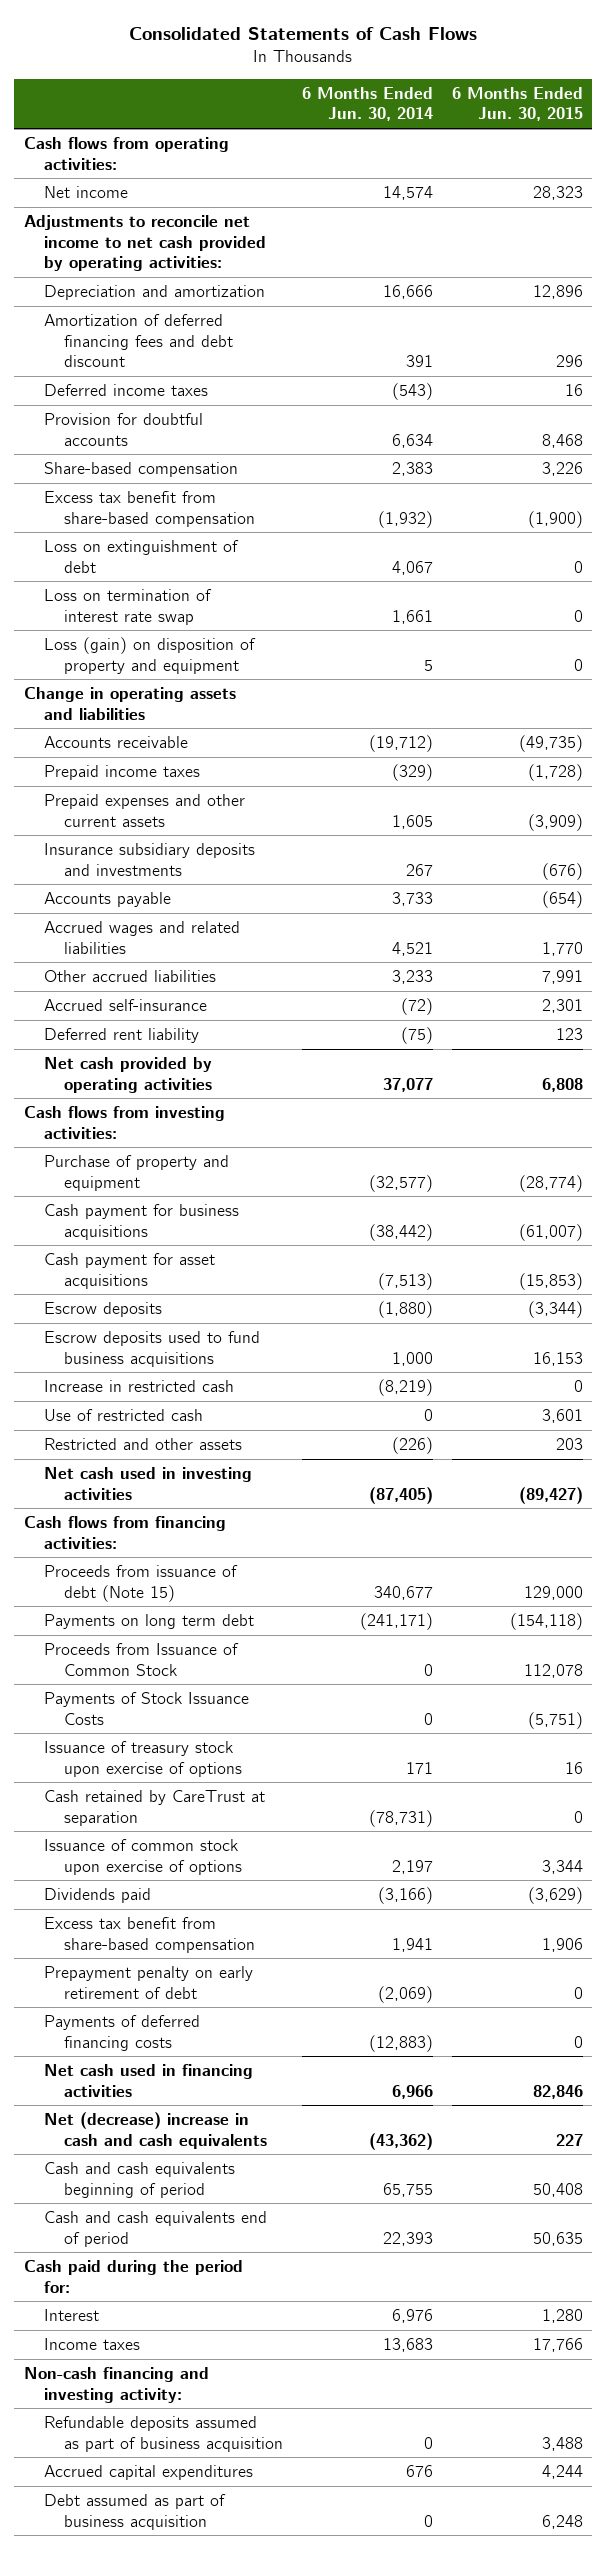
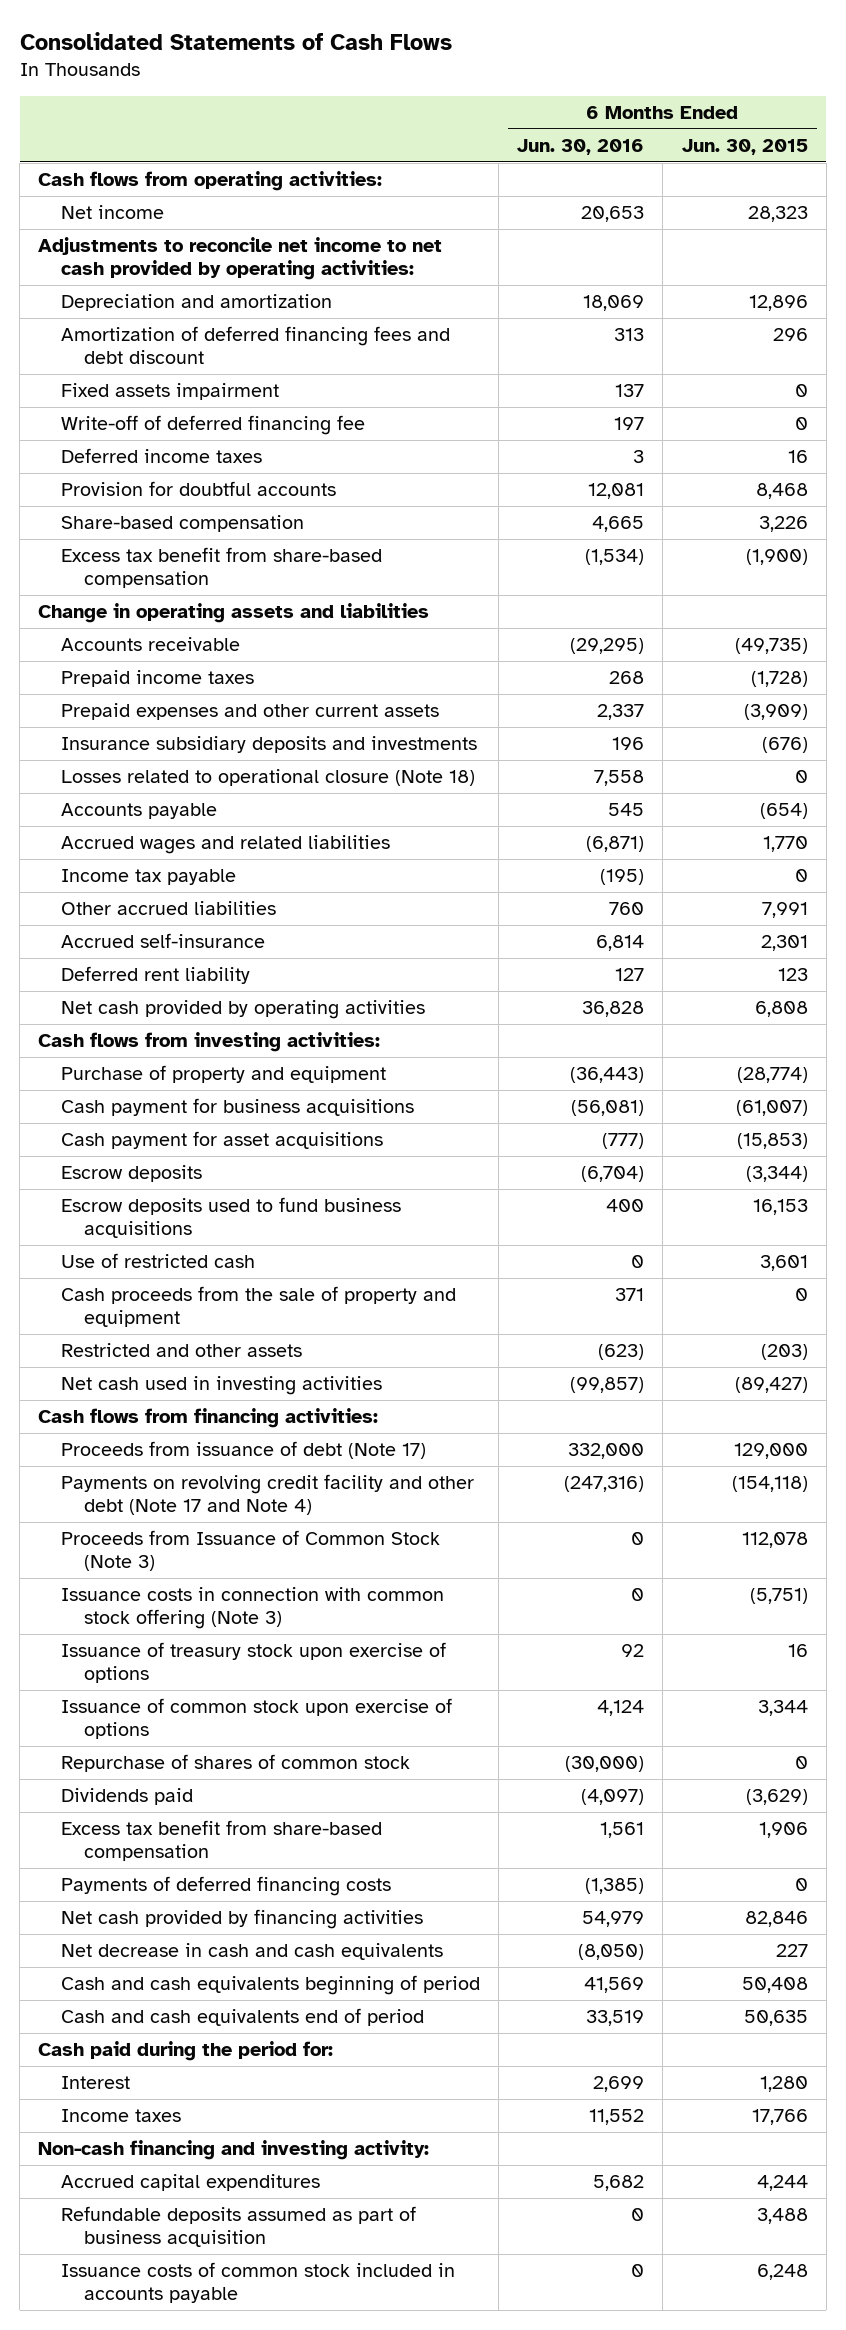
[301,87,433,122] 6 Months Ended Jun. 30, 2014 -> none
none -> [517,138,645,155] Jun. 30, 2016
none -> [61,383,280,401] Fixed assets impairment
none -> [61,415,366,436] Write-off of deferred financing fee
[44,540,240,573] Loss on extinguishment of debt -> none
[44,589,213,625] Loss on termination of interest rate swap -> none
[44,637,257,674] Loss (gain) on disposition of property and equipment -> none
none -> [61,769,476,787] Losses related to operational closure (Note 18)
none -> [61,869,237,886] Income tax payable
[44,1380,235,1393] Increase in restricted cash -> none
none -> [61,1286,457,1328] Cash proceeds from the sale of property and equipment
[555,1438,583,1451] 203 -> [760,1344,808,1361] (203)
[44,1565,239,1602] Proceeds from issuance of debt (Note 15) -> [61,1441,427,1460] Proceeds from issuance of debt (Note 17)
[44,1614,255,1630] Payments on long term debt -> [61,1474,475,1516] Payments on revolving credit facility and other debt (Note 17 and Note 4)
[44,1643,240,1676] Proceeds from Issuance of Common Stock -> [61,1530,441,1572] Proceeds from Issuance of Common Stock (Note 3)
[44,1692,250,1725] Payments of Stock Issuance Costs -> [61,1587,445,1630] Issuance costs in connection with common stock offering (Note 3)
[44,1790,266,1826] Cash retained by CareTrust at separation -> none
none -> [61,1754,411,1773] Repurchase of shares of common stock
[44,1966,254,1999] Prepayment penalty on early retirement of debt -> none
[44,2064,254,2097] Net cash used in financing activities -> [61,1909,424,1930] Net cash provided by financing activities
[44,2112,268,2149] Net (decrease) increase in cash and cash equivalents -> [61,1943,444,1961] Net decrease in cash and cash equivalents
[44,2416,284,2452] Refundable deposits assumed as part of business acquisition -> [61,2206,417,2248] Refundable deposits assumed as part of business acquisition
[44,2494,227,2530] Debt assumed as part of business acquisition -> [61,2262,456,2304] Issuance costs of common stock included in accounts payable

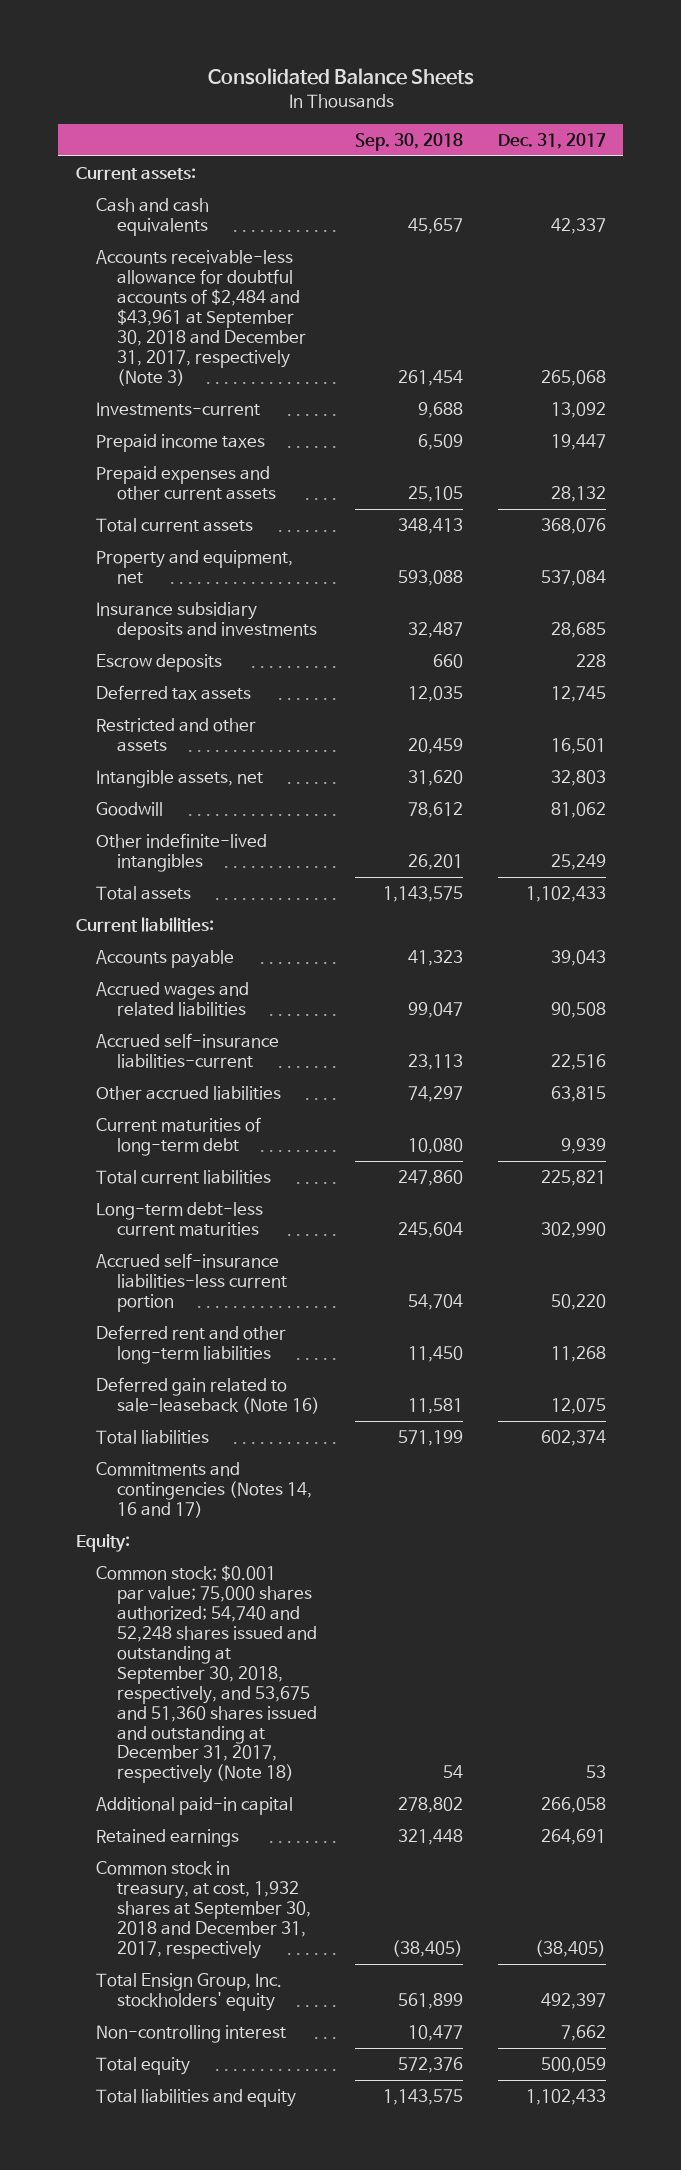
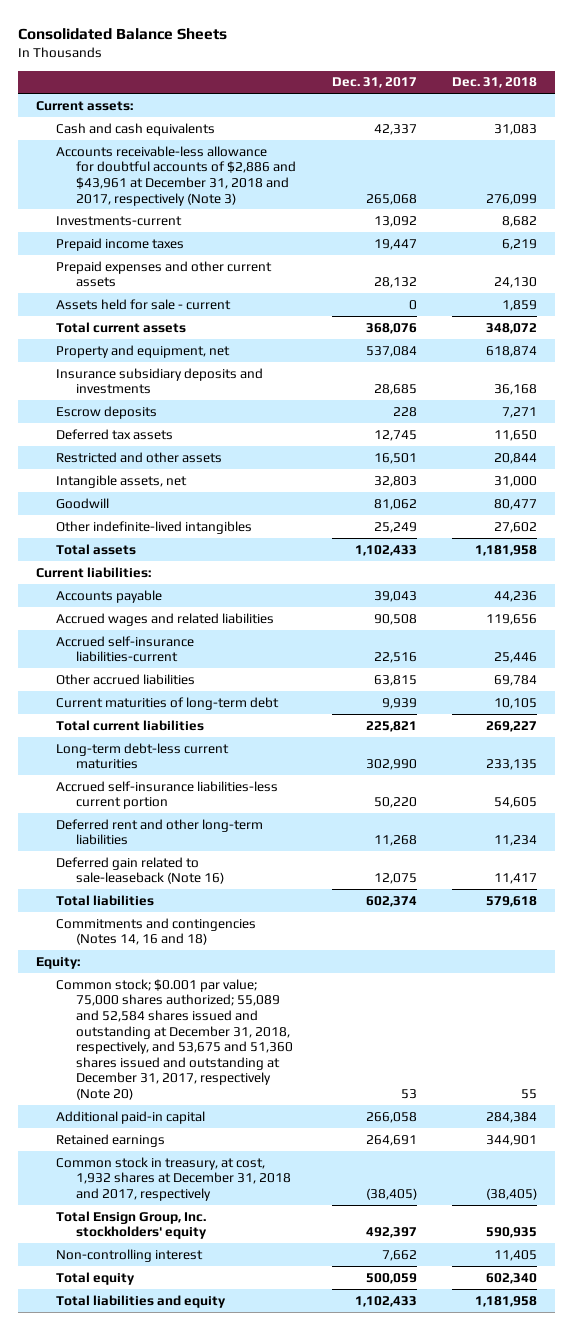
[354,132,463,151] Sep. 30, 2018 -> none
none -> [452,77,538,89] Dec. 31, 2018
[96,250,306,386] Accounts receivable-less allowance for doubtful accounts of $2,484 and $43,961 at September 30, 2018 and December 31, 2017, respectively (Note 3) -> [55,145,297,206] Accounts receivable-less allowance for doubtful accounts of $2,886 and $43,961 at December 31, 2018 and 2017, respectively (Note 3)
none -> [55,298,231,310] Assets held for sale - current
[96,1462,312,1518] Commitments and contingencies (Notes 14, 16 and 17) -> [55,917,256,946] Commitments and contingencies (Notes 14, 16 and 18)
[96,1565,317,1784] Common stock; $0.001 par value; 75,000 shares authorized; 54,740 and 52,248 shares issued and outstanding at September 30, 2018, respectively, and 53,675 and 51,360 shares issued and outstanding at December 31, 2017, respectively (Note 18) -> [55,978,294,1101] Common stock; $0.001 par value; 75,000 shares authorized; 55,089 and 52,584 shares issued and outstanding at December 31, 2018, respectively, and 53,675 and 51,360 shares issued and outstanding at December 31, 2017, respectively (Note 20)
[96,1861,311,1959] Common stock in treasury, at cost, 1,932 shares at September 30, 2018 and December 31, 2017, respectively -> [55,1156,292,1201] Common stock in treasury, at cost, 1,932 shares at December 31, 2018 and 2017, respectively

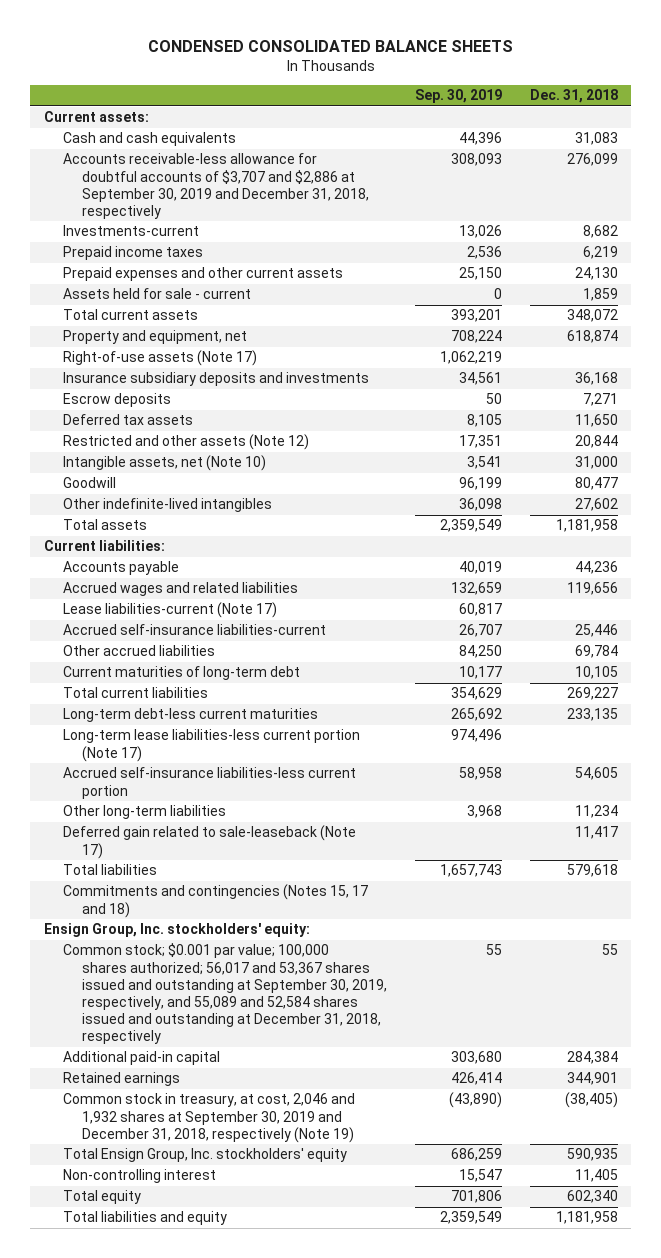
[18,27,228,40] Consolidated Balance Sheets -> [147,39,513,52] CONDENSED CONSOLIDATED BALANCE SHEETS
[331,77,417,89] Dec. 31, 2017 -> none
none -> [414,89,502,104] Sep. 30, 2019
[55,145,297,206] Accounts receivable-less allowance for doubtful accounts of $2,886 and $43,961 at December 31, 2018 and 2017, respectively (Note 3) -> [63,153,370,220] Accounts receivable-less allowance for doubtful accounts of $3,707 and $2,886 at September 30, 2019 and December 31, 2018, respectively
none -> [63,350,258,367] Right-of-use assets (Note 17)
[55,451,222,463] Restricted and other assets -> [63,434,310,451] Restricted and other assets (Note 12)
[55,474,187,488] Intangible assets, net -> [63,455,267,472] Intangible assets, net (Note 10)
none -> [63,602,278,619] Lease liabilities-current (Note 17)
none -> [63,729,361,762] Long-term lease liabilities-less current portion (Note 17)
[55,818,263,846] Deferred rent and other long-term liabilities -> [63,805,227,820] Other long-term liabilities
[55,856,225,885] Deferred gain related to sale-leaseback (Note 16) -> [63,825,357,859] Deferred gain related to sale-leaseback (Note 17)
[55,917,256,946] Commitments and contingencies (Notes 14, 16 and 18) -> [63,884,369,918] Commitments and contingencies (Notes 15, 17 and 18)
[35,956,80,969] Equity: -> [43,923,310,938] Ensign Group, Inc. stockholders' equity:
[55,978,294,1101] Common stock; $0.001 par value; 75,000 shares authorized; 55,089 and 52,584 shares issued and outstanding at December 31, 2018, respectively, and 53,675 and 51,360 shares issued and outstanding at December 31, 2017, respectively (Note 20) -> [63,943,388,1045] Common stock; $0.001 par value; 100,000 shares authorized; 56,017 and 53,367 shares issued and outstanding at September 30, 2019, respectively, and 55,089 and 52,584 shares issued and outstanding at December 31, 2018, respectively
[55,1156,292,1201] Common stock in treasury, at cost, 1,932 shares at December 31, 2018 and 2017, respectively -> [63,1093,356,1143] Common stock in treasury, at cost, 2,046 and 1,932 shares at September 30, 2019 and December 31, 2018, respectively (Note 19)

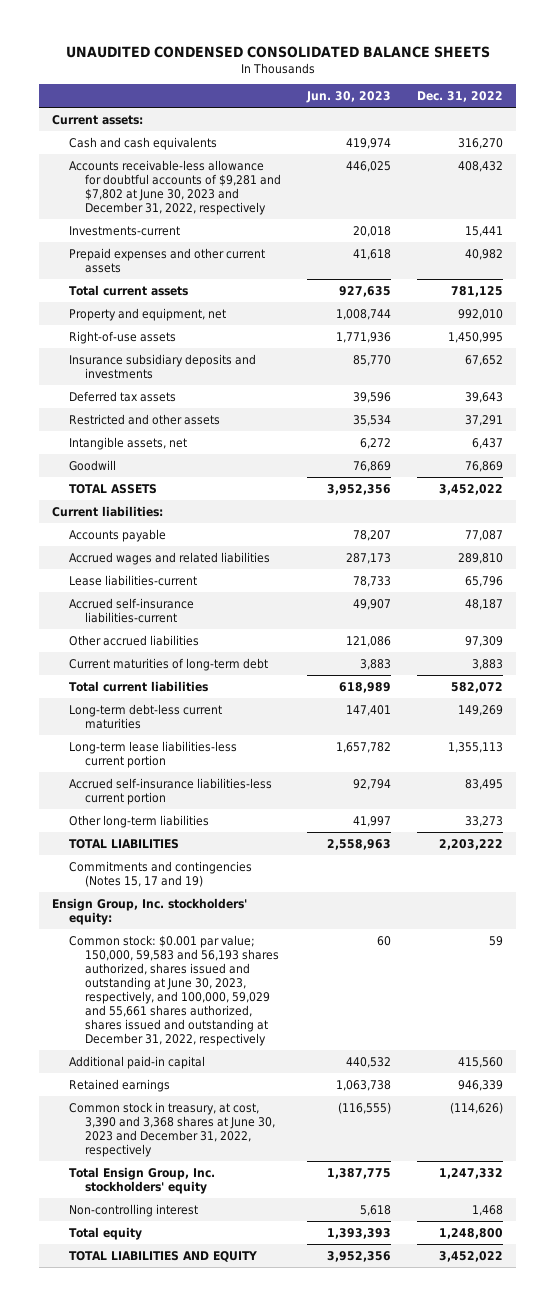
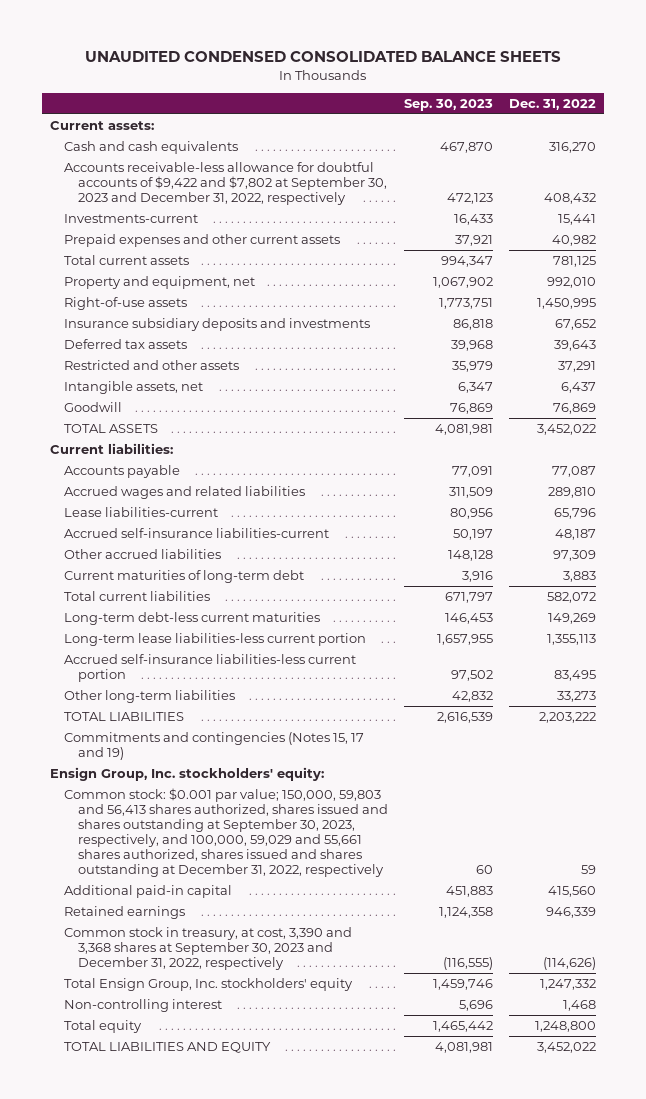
[306,90,392,103] Jun. 30, 2023 -> none
none -> [404,98,494,111] Sep. 30, 2023
[68,159,282,215] Accounts receivable-less allowance for doubtful accounts of $9,281 and $7,802 at June 30, 2023 and December 31, 2022, respectively -> [64,161,388,205] Accounts receivable-less allowance for doubtful accounts of $9,422 and $7,802 at September 30, 2023 and December 31, 2022, respectively
[68,934,280,1046] Common stock: $0.001 par value; 150,000, 59,583 and 56,193 shares authorized, shares issued and outstanding at June 30, 2023, respectively, and 100,000, 59,029 and 55,661 shares authorized, shares issued and outstanding at December 31, 2022, respectively -> [64,787,389,878] Common stock: $0.001 par value; 150,000, 59,803 and 56,413 shares authorized, shares issued and shares outstanding at September 30, 2023, respectively, and 100,000, 59,029 and 55,661 shares authorized, shares issued and shares outstanding at December 31, 2022, respectively
[68,1101,276,1157] Common stock in treasury, at cost, 3,390 and 3,368 shares at June 30, 2023 and December 31, 2022, respectively -> [64,926,353,970] Common stock in treasury, at cost, 3,390 and 3,368 shares at September 30, 2023 and December 31, 2022, respectively

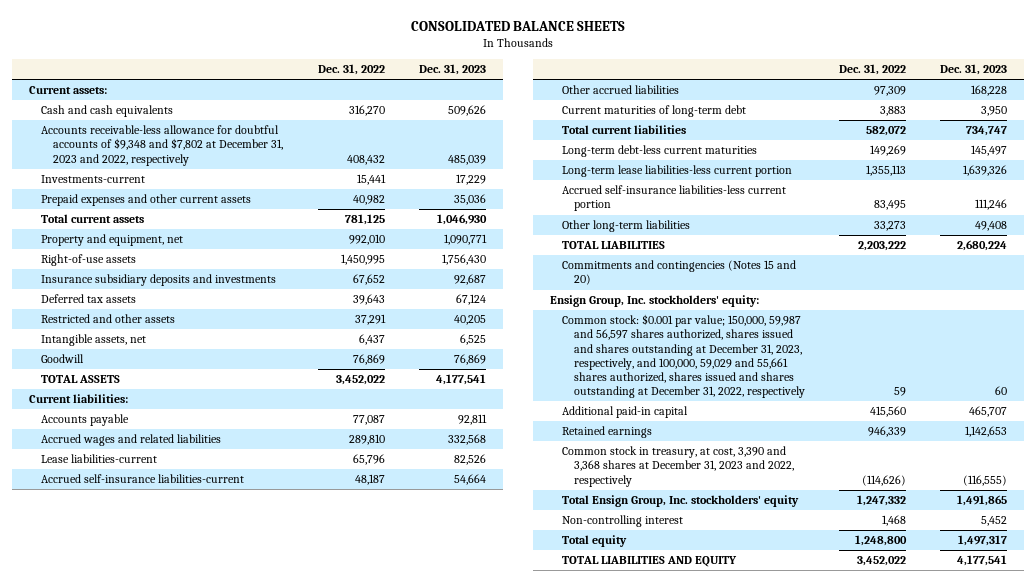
[85,51,562,63] UNAUDITED CONDENSED CONSOLIDATED BALANCE SHEETS -> [411,20,626,31] CONSOLIDATED BALANCE SHEETS
[404,98,494,111] Sep. 30, 2023 -> none
none -> [419,64,487,76] Dec. 31, 2023
[64,161,388,205] Accounts receivable-less allowance for doubtful accounts of $9,422 and $7,802 at September 30, 2023 and December 31, 2022, respectively -> [41,125,284,166] Accounts receivable-less allowance for doubtful accounts of $9,348 and $7,802 at December 31, 2023 and 2022, respectively
[64,731,365,760] Commitments and contingencies (Notes 15, 17 and 19) -> [561,260,796,286] Commitments and contingencies (Notes 15 and 20)
[64,787,389,878] Common stock: $0.001 par value; 150,000, 59,803 and 56,413 shares authorized, shares issued and shares outstanding at September 30, 2023, respectively, and 100,000, 59,029 and 55,661 shares authorized, shares issued and shares outstanding at December 31, 2022, respectively -> [561,314,805,399] Common stock: $0.001 par value; 150,000, 59,987 and 56,597 shares authorized, shares issued and shares outstanding at December 31, 2023, respectively, and 100,000, 59,029 and 55,661 shares authorized, shares issued and shares outstanding at December 31, 2022, respectively
[64,926,353,970] Common stock in treasury, at cost, 3,390 and 3,368 shares at September 30, 2023 and December 31, 2022, respectively -> [561,446,794,487] Common stock in treasury, at cost, 3,390 and 3,368 shares at December 31, 2023 and 2022, respectively

